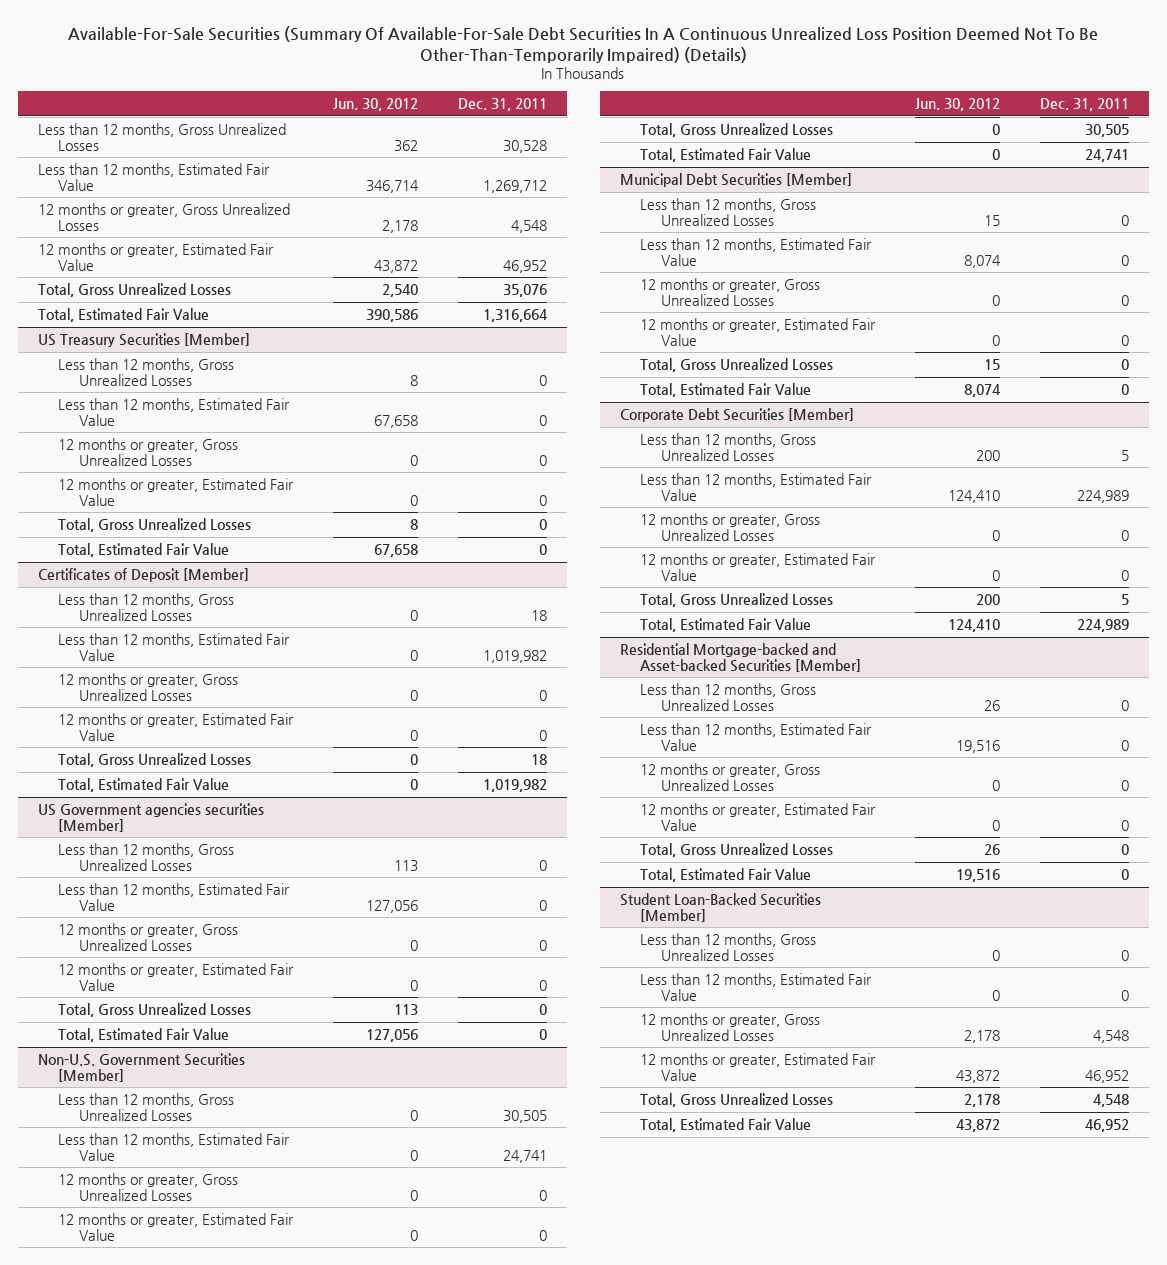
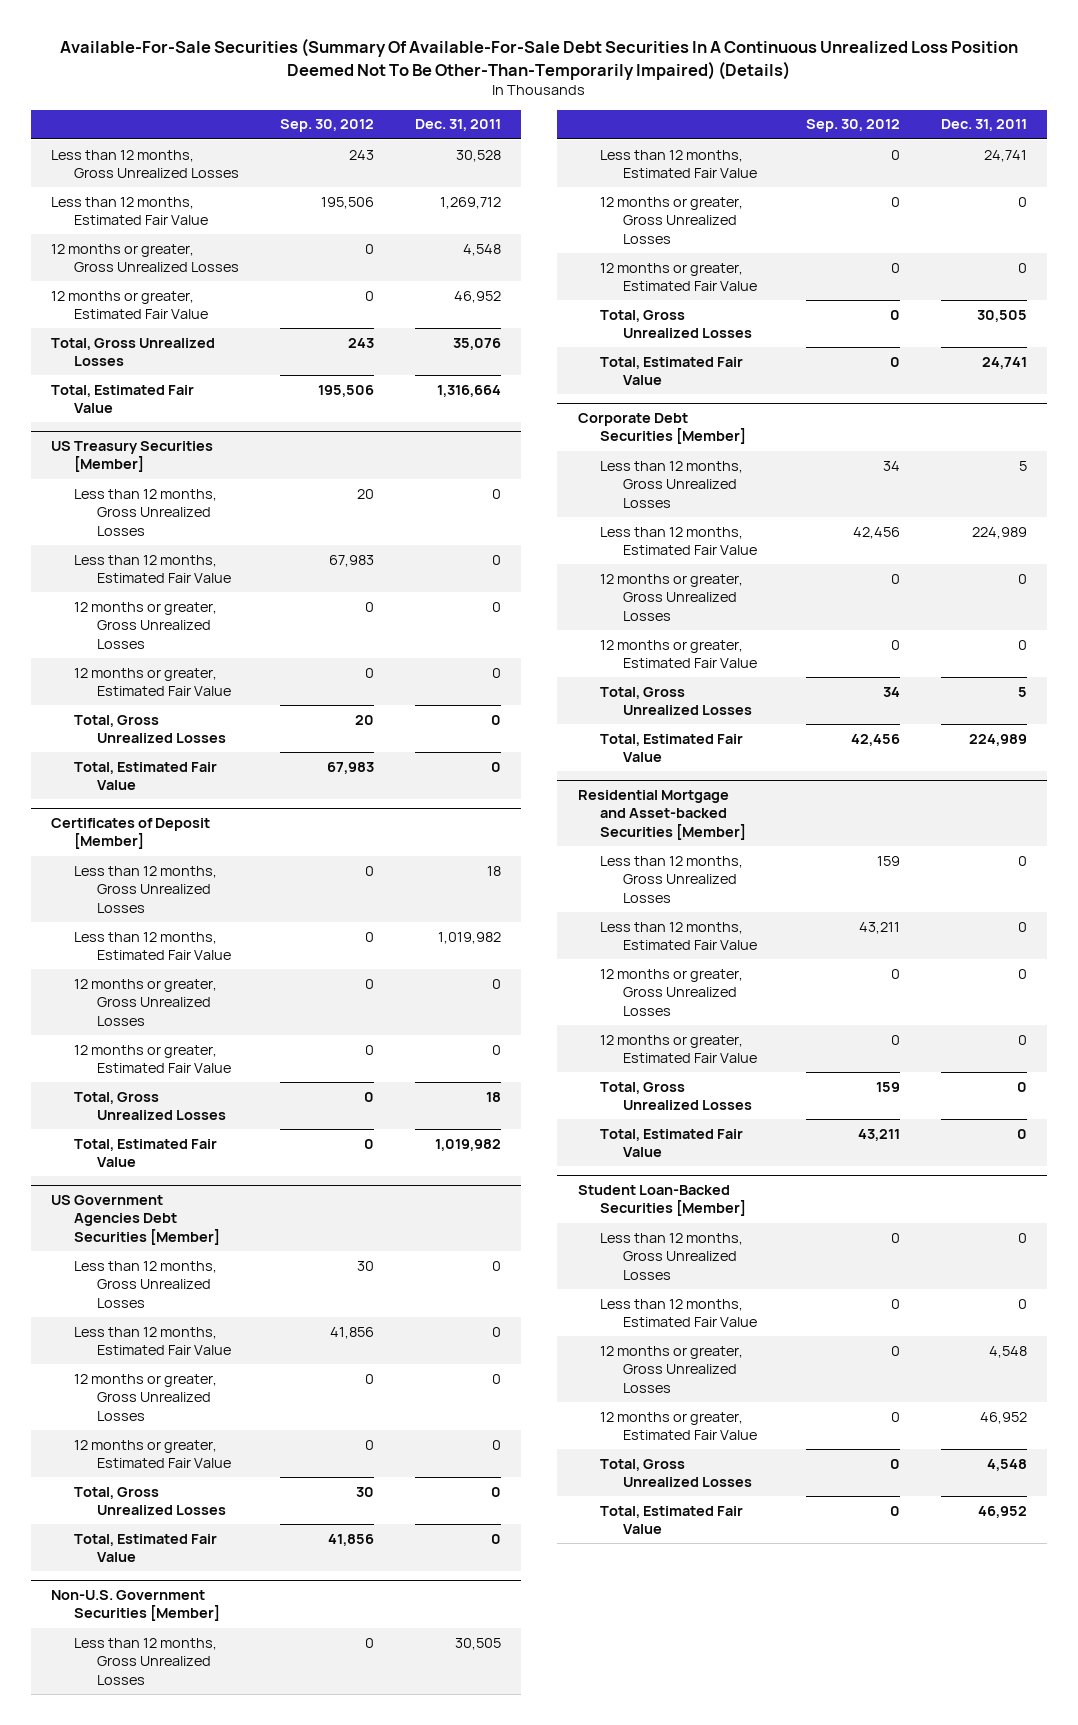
[333,98,419,112] Jun. 30, 2012 -> none
none -> [279,119,374,133] Sep. 30, 2012
[37,803,264,832] US Government agencies securities [Member] -> [51,1194,221,1246] US Government Agencies Debt Securities [Member]
[619,173,852,188] Municipal Debt Securities [Member] -> none
[640,198,817,226] Less than 12 months, Gross Unrealized Losses -> none
[640,238,873,266] Less than 12 months, Estimated Fair Value -> none
[640,278,821,306] 12 months or greater, Gross Unrealized Losses -> none
[640,318,877,346] 12 months or greater, Estimated Fair Value -> none
[640,358,834,373] Total, Gross Unrealized Losses -> none
[640,383,812,398] Total, Estimated Fair Value -> none
[619,643,862,672] Residential Mortgage-backed and Asset-backed Securities [Member] -> [577,789,747,841] Residential Mortgage and Asset-backed Securities [Member]

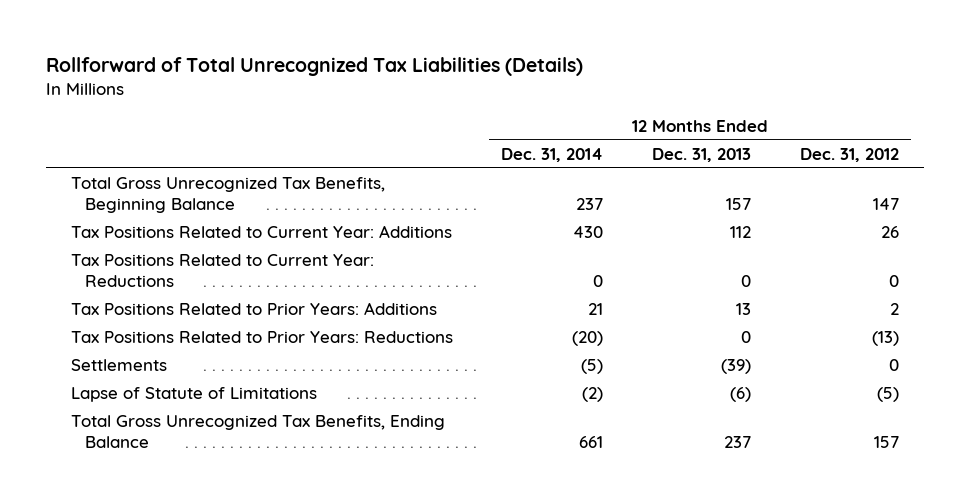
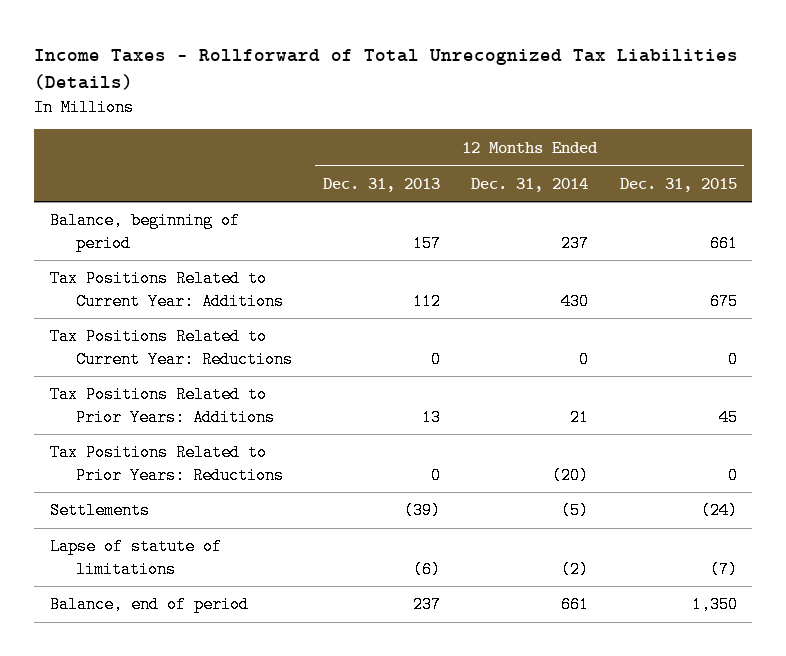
[46,57,584,77] Rollforward of Total Unrecognized Tax Liabilities (Details) -> [34,49,739,91] Income Taxes - Rollforward of Total Unrecognized Tax Liabilities (Details)
[800,147,900,162] Dec. 31, 2012 -> none
none -> [619,177,737,192] Dec. 31, 2015
[70,176,385,213] Total Gross Unrecognized Tax Benefits, Beginning Balance -> [49,212,240,252] Balance, beginning of period
[70,386,317,402] Lapse of Statute of Limitations -> [49,538,222,578] Lapse of statute of limitations
[70,414,445,448] Total Gross Unrecognized Tax Benefits, Ending Balance -> [49,596,249,614] Balance, end of period

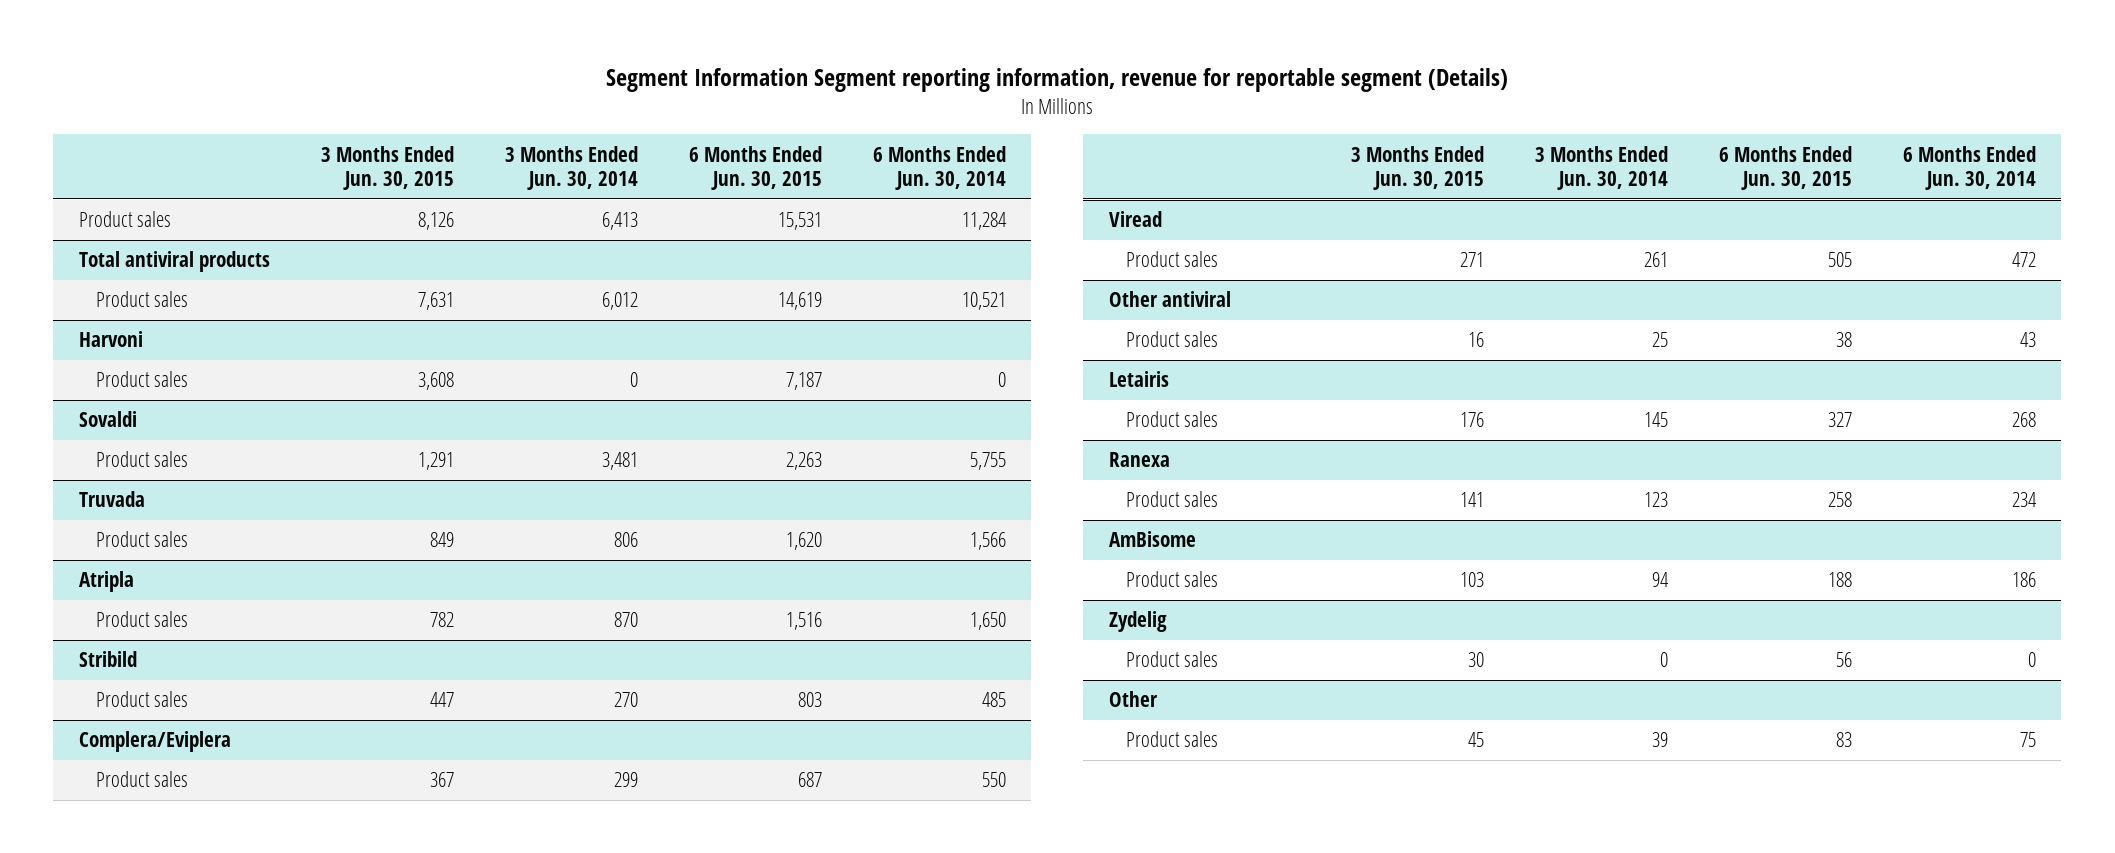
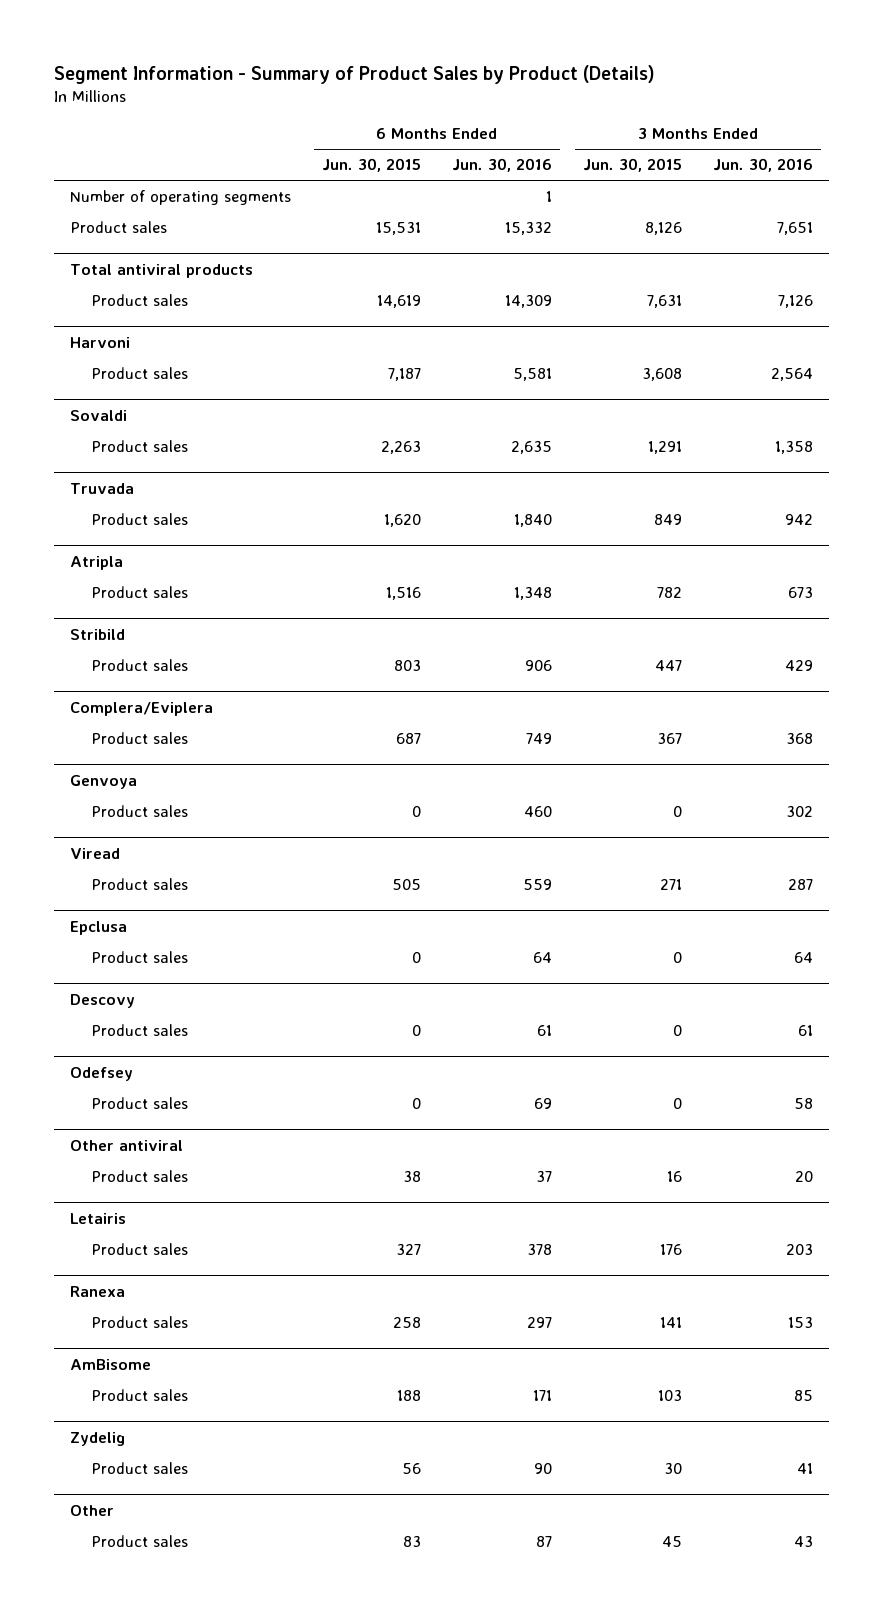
[606,67,1509,92] Segment Information Segment reporting information, revenue for reportable segment (Details) -> [54,64,656,84] Segment Information - Summary of Product Sales by Product (Details)
[504,145,638,191] 3 Months Ended Jun. 30, 2014 -> none
[872,145,1006,191] 6 Months Ended Jun. 30, 2014 -> none
none -> [452,158,553,173] Jun. 30, 2016
none -> [713,158,814,173] Jun. 30, 2016
none -> [69,190,291,206] Number of operating segments
none -> [69,774,137,789] Genvoya
none -> [90,805,188,818] Product sales
none -> [69,920,127,935] Epclusa
none -> [90,951,188,964] Product sales
none -> [69,993,135,1008] Descovy
none -> [90,1024,188,1037] Product sales
none -> [69,1066,133,1081] Odefsey
none -> [90,1097,188,1110] Product sales

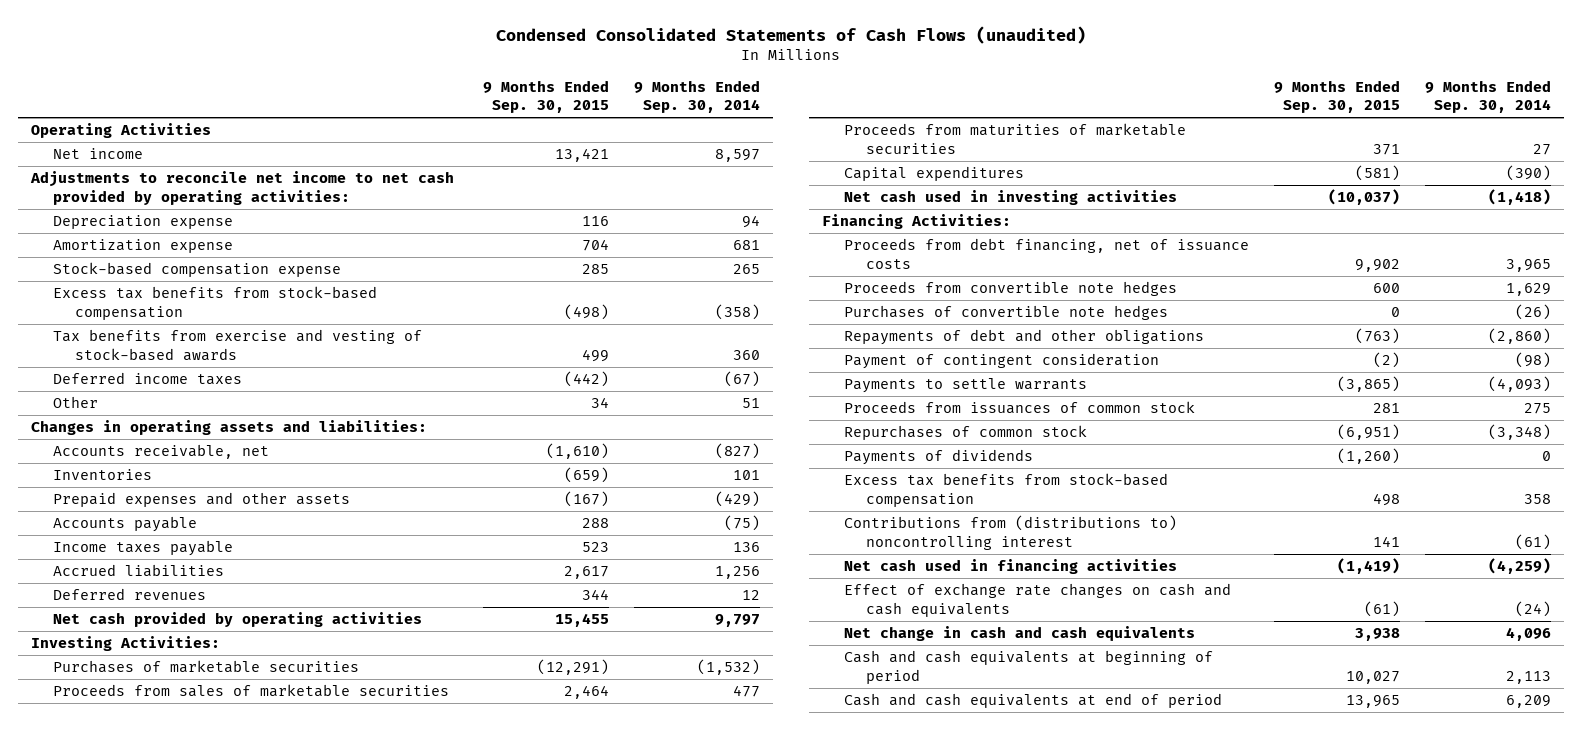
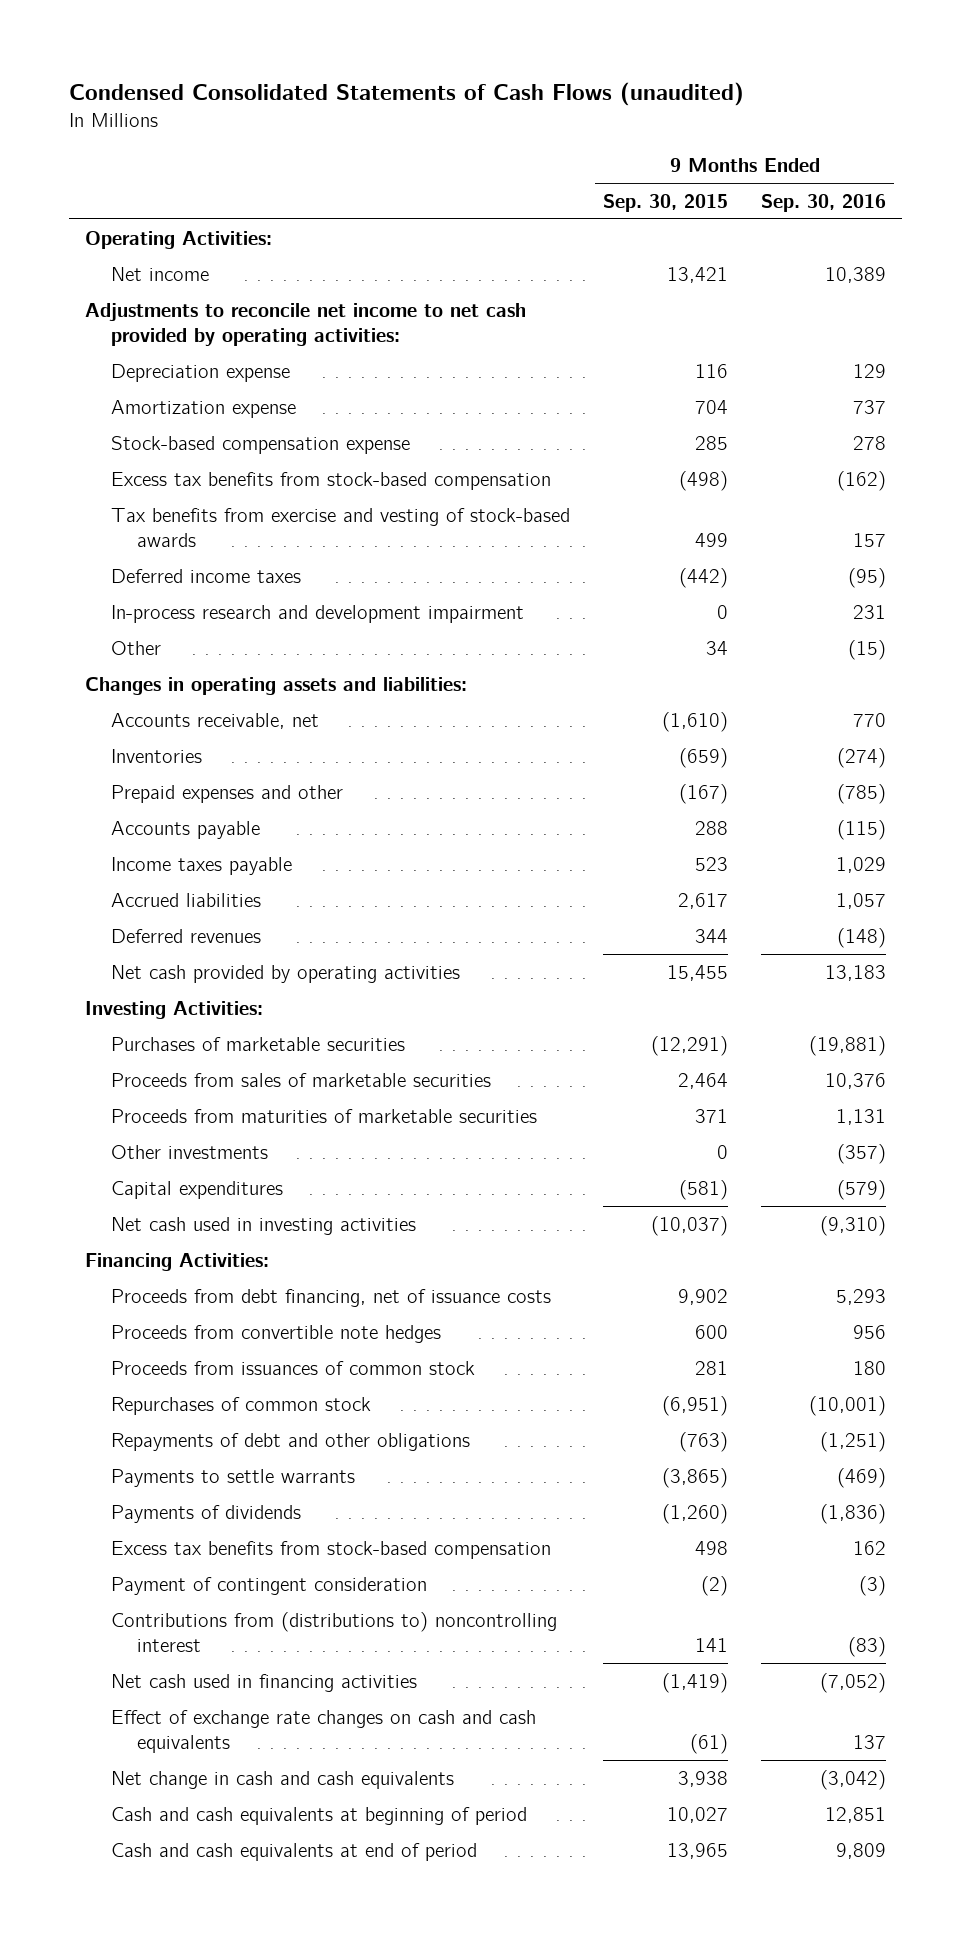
[634,79,761,114] 9 Months Ended Sep. 30, 2014 -> none
none -> [761,193,887,212] Sep. 30, 2016
[30,123,211,139] Operating Activities -> [85,230,273,249] Operating Activities:
none -> [111,604,525,623] In-process research and development impairment
[52,492,350,508] Prepaid expenses and other assets -> [111,784,344,803] Prepaid expenses and other
none -> [111,1144,269,1159] Other investments
[843,305,1168,321] Purchases of convertible note hedges -> none
[843,329,1204,346] Repayments of debt and other obligations -> [111,1432,471,1451] Repayments of debt and other obligations
[843,378,1087,394] Payments to settle warrants -> [111,1468,356,1487] Payments to settle warrants
[843,353,1159,370] Payment of contingent consideration -> [111,1576,428,1595] Payment of contingent consideration

